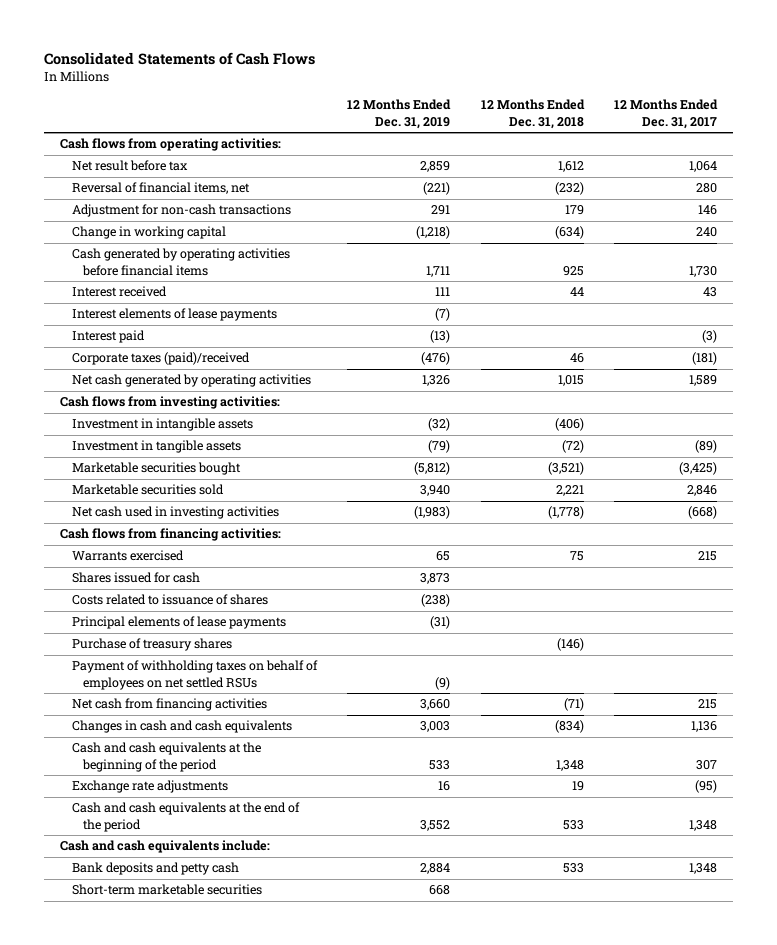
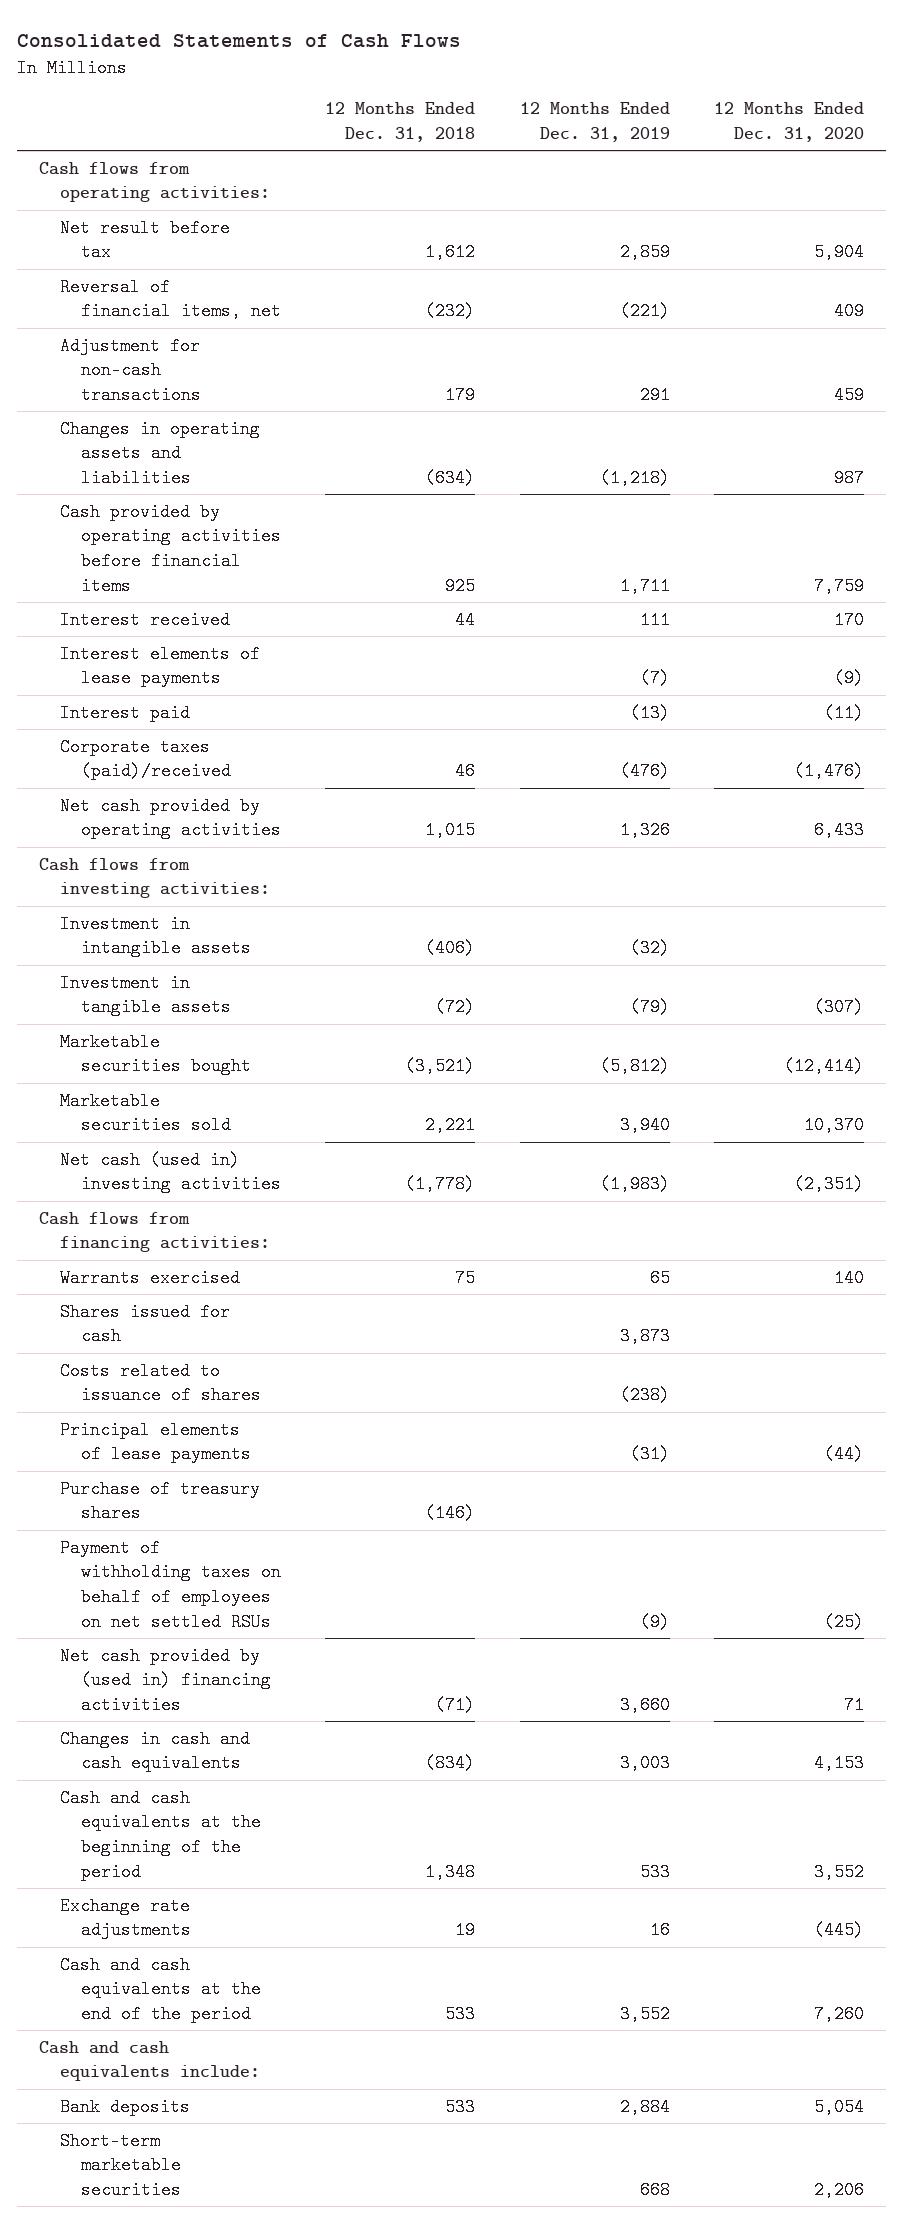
[614,99,719,129] 12 Months Ended Dec. 31, 2017 -> none
none -> [713,102,864,143] 12 Months Ended Dec. 31, 2020
[71,226,226,240] Change in working capital -> [60,419,261,488] Changes in operating assets and liabilities
[71,248,290,276] Cash generated by operating activities before financial items -> [60,502,282,595] Cash provided by operating activities before financial items
[71,374,311,388] Net cash generated by operating activities -> [60,796,282,840] Net cash provided by operating activities
[71,506,279,520] Net cash used in investing activities -> [60,1150,282,1194] Net cash (used in) investing activities
[71,698,267,712] Net cash from financing activities -> [60,1646,272,1715] Net cash provided by (used in) financing activities
[71,862,239,876] Bank deposits and petty cash -> [60,2097,191,2116] Bank deposits

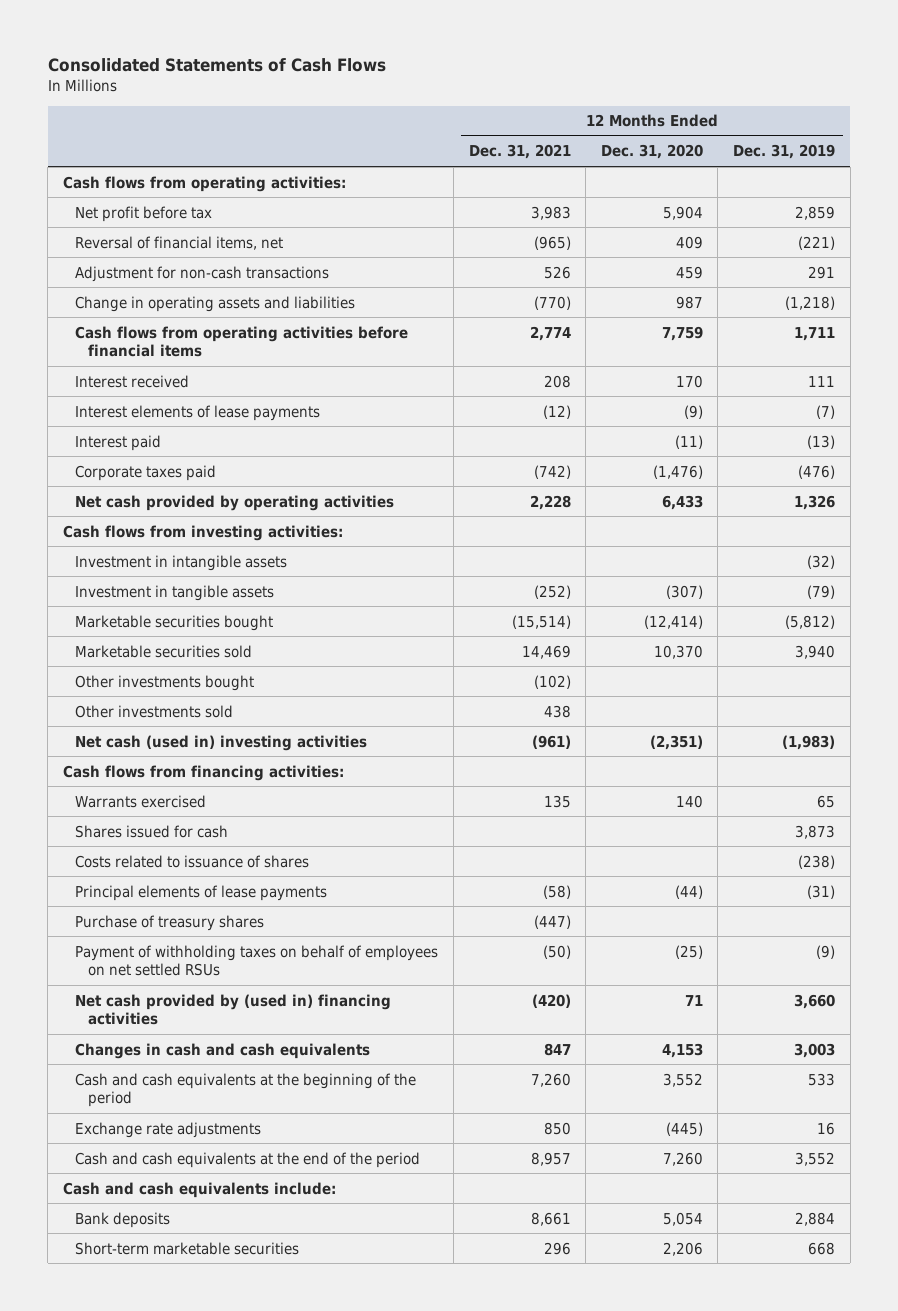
[325,102,476,143] 12 Months Ended Dec. 31, 2018 -> none
none -> [468,144,571,160] Dec. 31, 2021
[60,218,231,262] Net result before tax -> [75,205,213,222] Net profit before tax
[60,419,261,488] Changes in operating assets and liabilities -> [75,295,356,312] Change in operating assets and liabilities
[60,502,282,595] Cash provided by operating activities before financial items -> [75,325,409,358] Cash flows from operating activities before financial items
[60,737,232,781] Corporate taxes (paid)/received -> [75,464,217,481] Corporate taxes paid
none -> [75,674,255,691] Other investments bought
none -> [75,704,234,718] Other investments sold

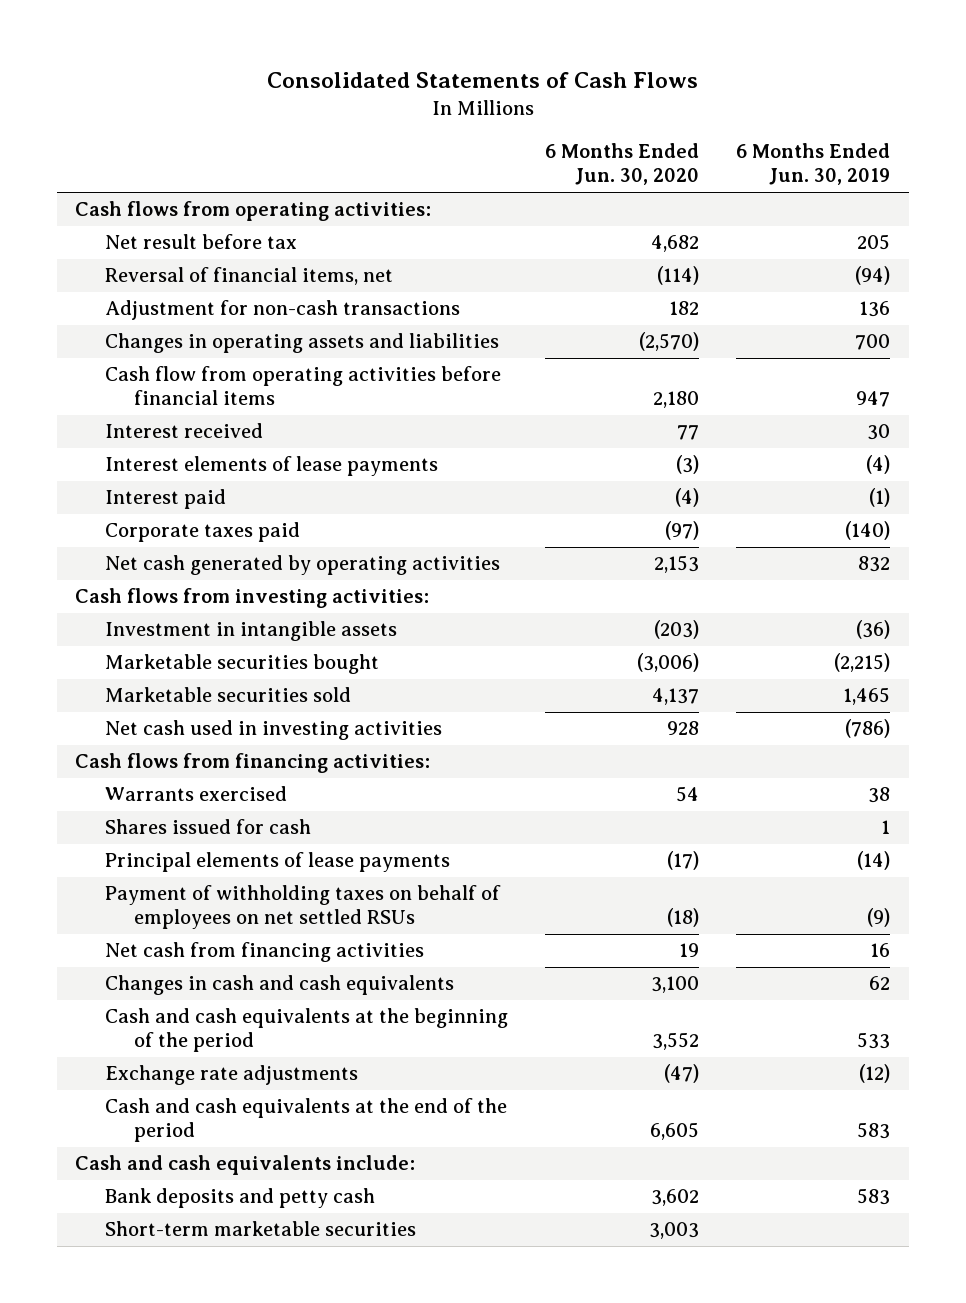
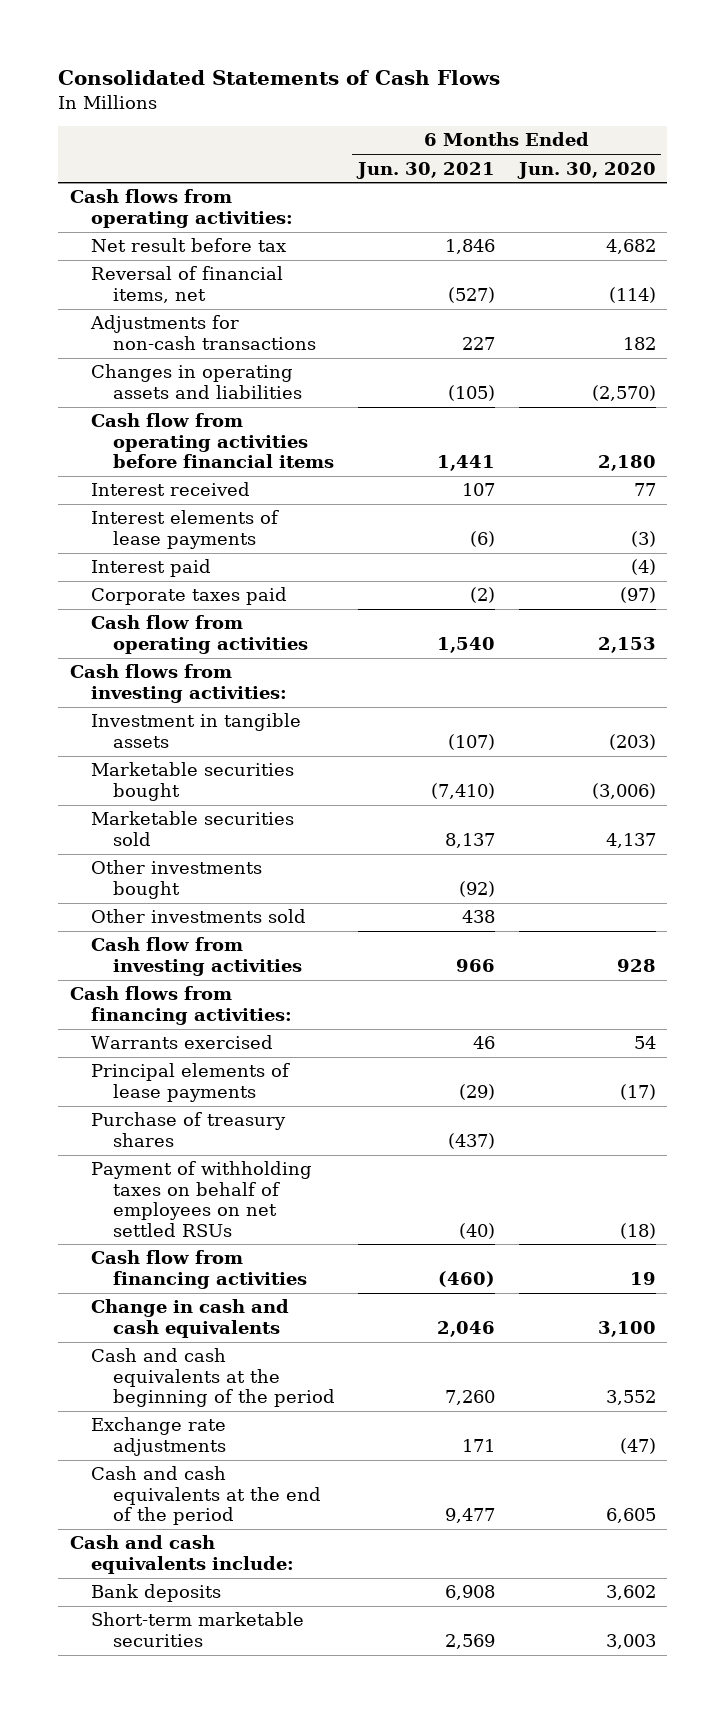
[736,143,891,186] 6 Months Ended Jun. 30, 2019 -> none
none -> [356,161,496,179] Jun. 30, 2021
[104,300,460,321] Adjustment for non-cash transactions -> [90,315,316,350] Adjustments for non-cash transactions
[104,555,500,576] Net cash generated by operating activities -> [91,615,308,654] Cash flow from operating activities
[104,621,397,642] Investment in intangible assets -> [91,713,302,748] Investment in tangible assets
none -> [91,860,263,899] Other investments bought
none -> [91,909,307,924] Other investments sold
[104,720,442,741] Net cash used in investing activities -> [91,937,302,976] Cash flow from investing activities
[104,819,311,835] Shares issued for cash -> none
none -> [91,1112,287,1147] Purchase of treasury shares
[104,942,424,963] Net cash from financing activities -> [91,1250,307,1289] Cash flow from financing activities
[104,975,454,996] Changes in cash and cash equivalents -> [91,1299,290,1338] Change in cash and cash equivalents
[104,1188,375,1209] Bank deposits and petty cash -> [91,1584,222,1603] Bank deposits

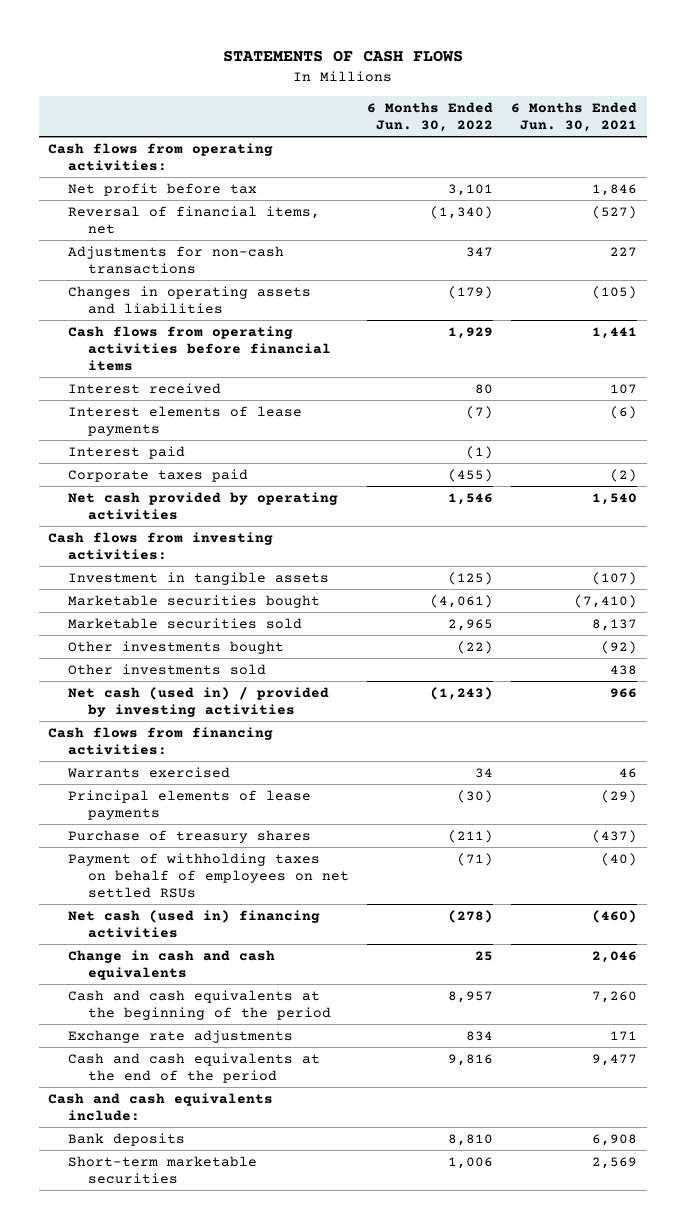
[58,70,501,86] Consolidated Statements of Cash Flows -> [222,50,463,63] STATEMENTS OF CASH FLOWS
[516,161,656,179] Jun. 30, 2020 -> none
none -> [367,101,494,132] 6 Months Ended Jun. 30, 2022
[91,238,287,253] Net result before tax -> [67,182,257,196] Net profit before tax
[91,413,334,469] Cash flow from operating activities before financial items -> [67,325,331,372] Cash flows from operating activities before financial items
[91,615,308,654] Cash flow from operating activities -> [67,491,338,520] Net cash provided by operating activities
[91,937,302,976] Cash flow from investing activities -> [67,686,329,717] Net cash (used in) / provided by investing activities
[91,1250,307,1289] Cash flow from financing activities -> [67,909,320,938] Net cash (used in) financing activities

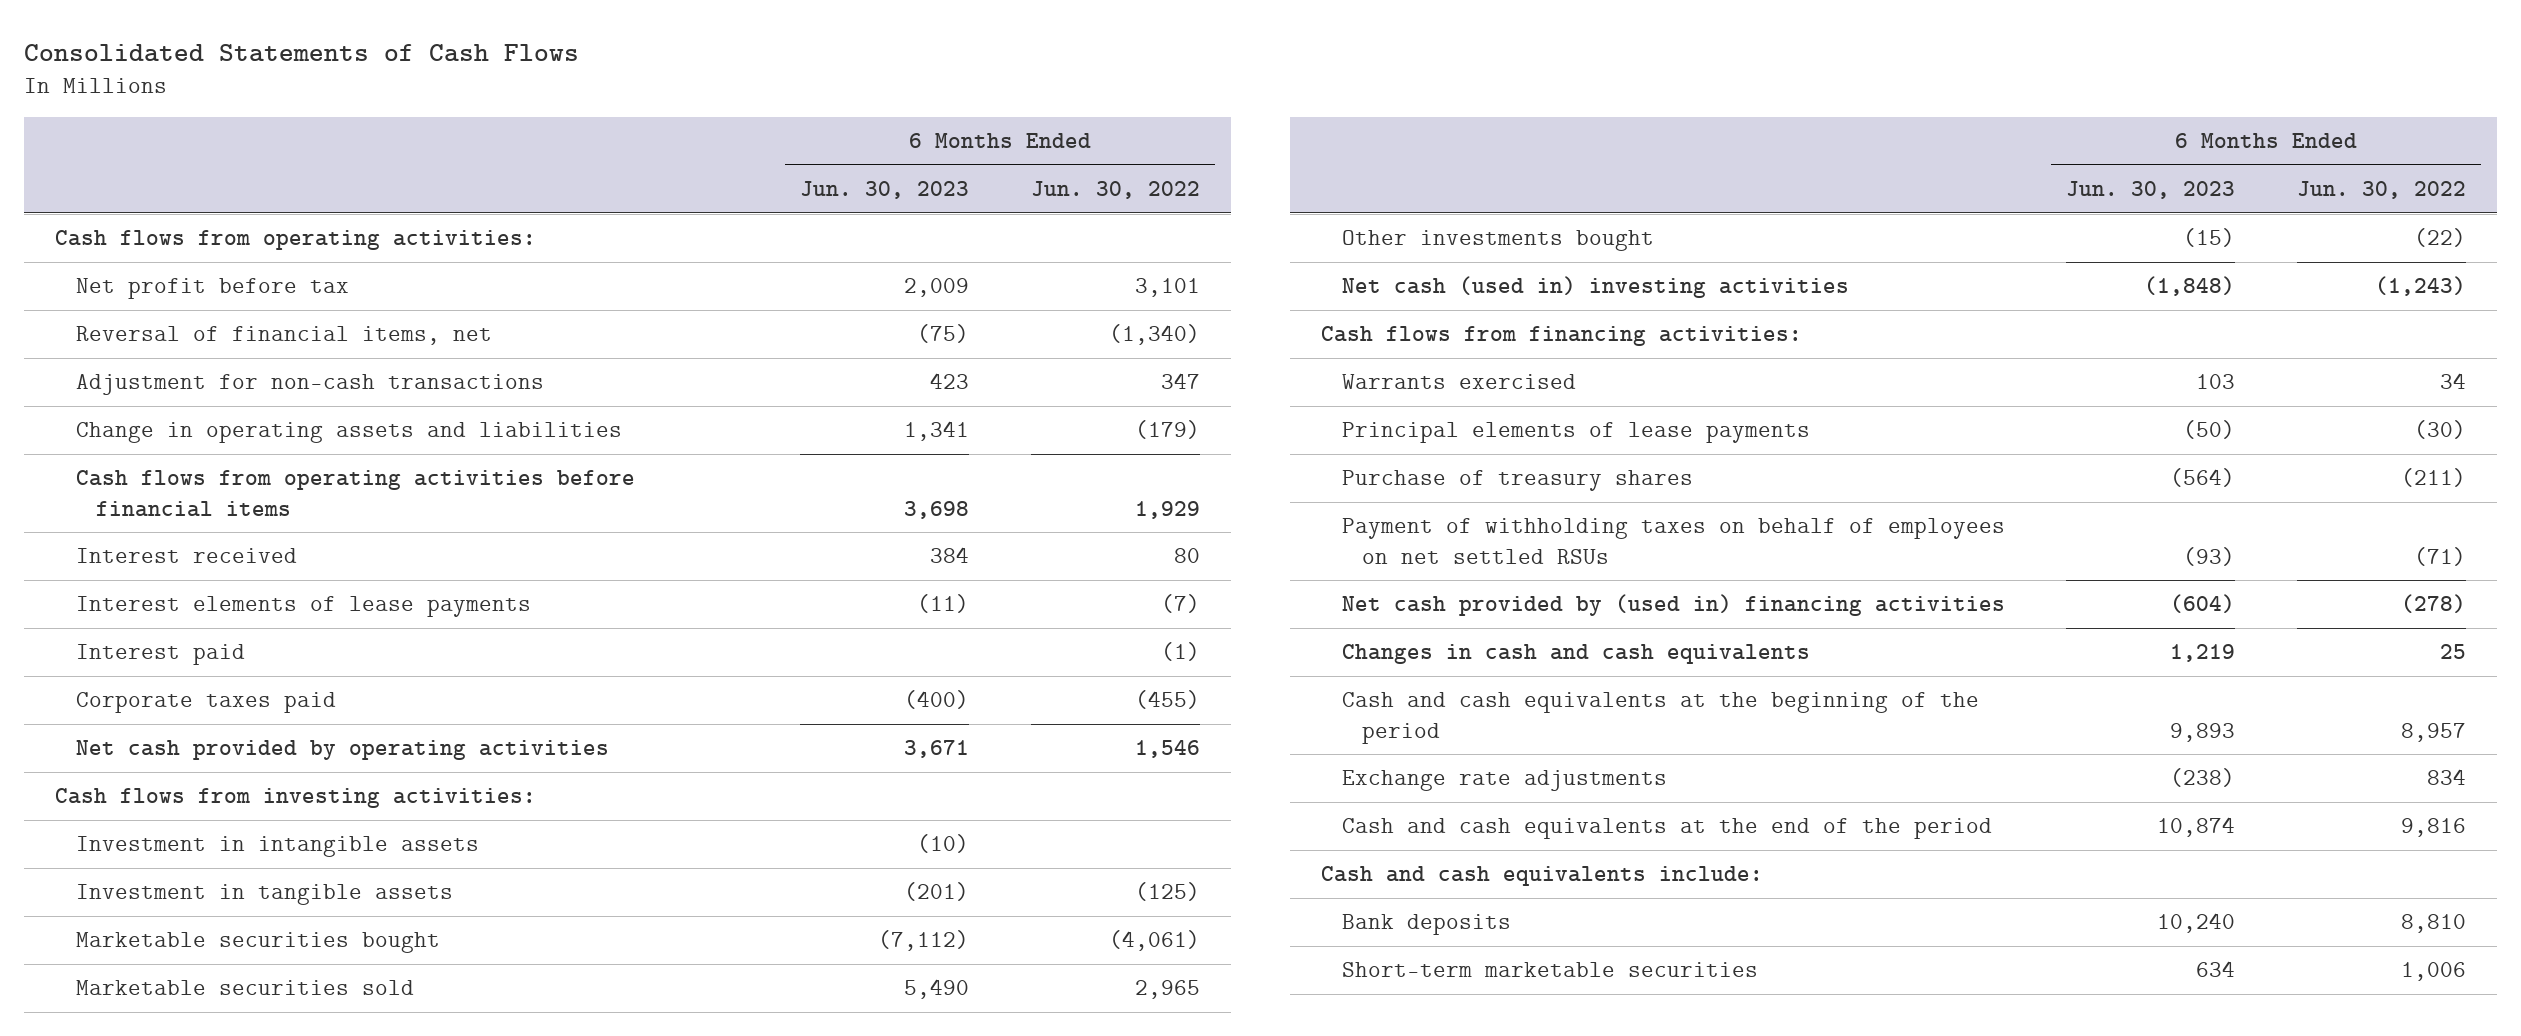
[222,50,463,63] STATEMENTS OF CASH FLOWS -> [24,43,580,62] Consolidated Statements of Cash Flows
[511,101,638,132] 6 Months Ended Jun. 30, 2021 -> none
none -> [800,181,970,200] Jun. 30, 2023
[67,245,284,274] Adjustments for non-cash transactions -> [75,374,544,396] Adjustment for non-cash transactions
[67,285,311,314] Changes in operating assets and liabilities -> [75,422,622,444] Change in operating assets and liabilities
none -> [75,836,479,858] Investment in intangible assets
[67,663,266,675] Other investments sold -> none
[67,686,329,717] Net cash (used in) / provided by investing activities -> [1341,276,1849,299] Net cash (used in) investing activities
[67,909,320,938] Net cash (used in) financing activities -> [1341,594,2005,617] Net cash provided by (used in) financing activities
[67,949,275,980] Change in cash and cash equivalents -> [1341,644,1810,665] Changes in cash and cash equivalents

